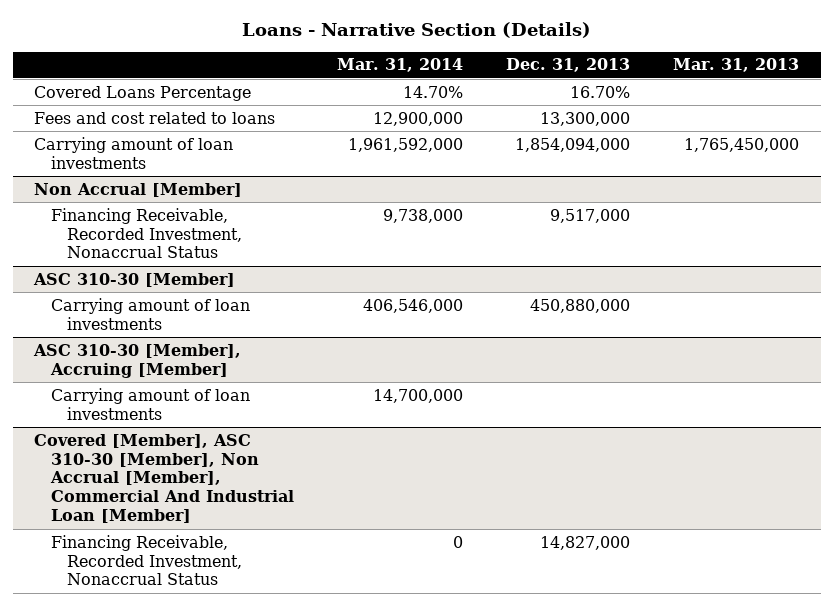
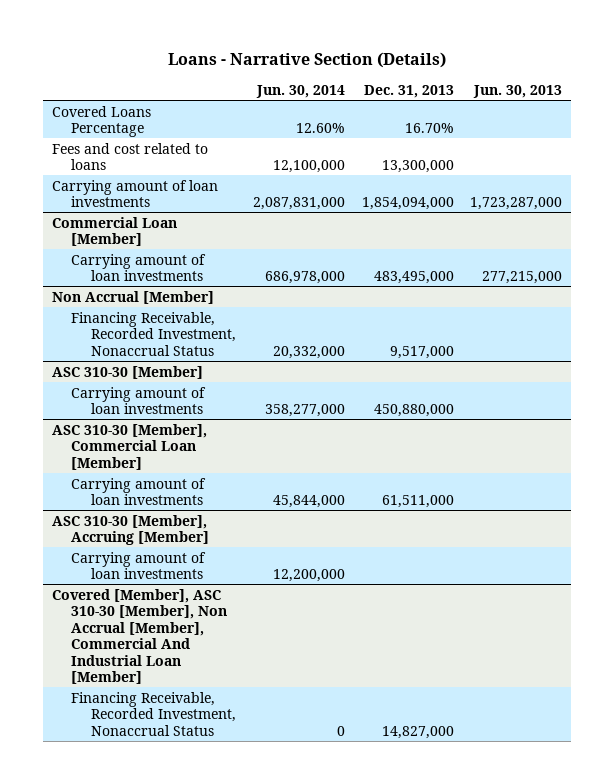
[336,58,463,73] Mar. 31, 2014 -> none
[673,58,800,73] Mar. 31, 2013 -> none
none -> [255,84,345,98] Jun. 30, 2014
none -> [473,84,563,98] Jun. 30, 2013
none -> [51,216,177,247] Commercial Loan [Member]
none -> [71,253,207,282] Carrying amount of loan investments
none -> [51,423,207,470] ASC 310-30 [Member], Commercial Loan [Member]
none -> [71,477,207,506] Carrying amount of loan investments

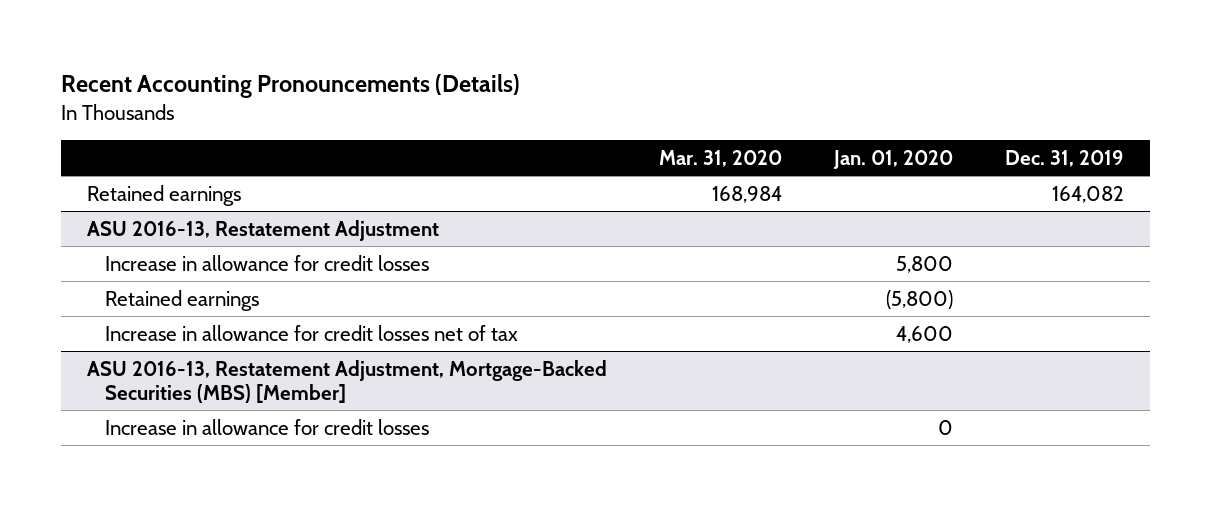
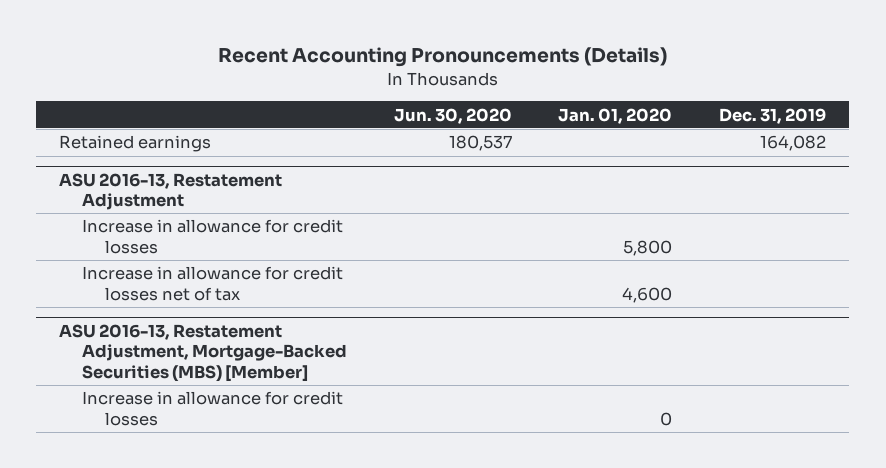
[658,149,782,167] Mar. 31, 2020 -> none
none -> [393,107,512,124] Jun. 30, 2020
[104,289,259,311] Retained earnings -> none

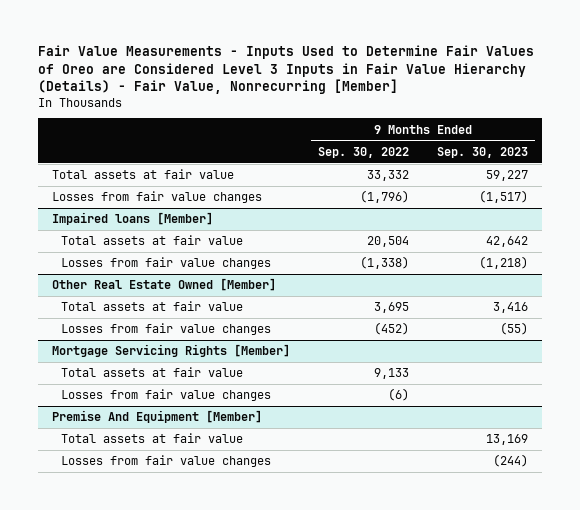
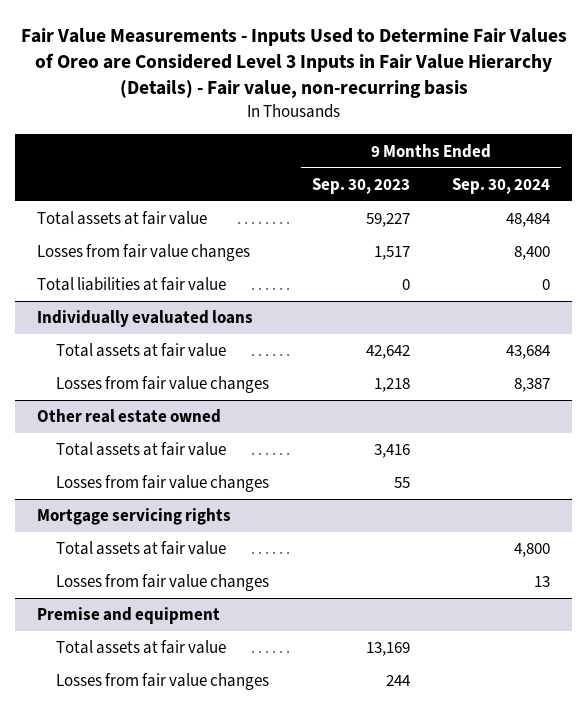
[38,44,535,95] Fair Value Measurements - Inputs Used to Determine Fair Values of Oreo are Considered Level 3 Inputs in Fair Value Hierarchy (Details) - Fair Value, Nonrecurring [Member] -> [20,27,567,99] Fair Value Measurements - Inputs Used to Determine Fair Values of Oreo are Considered Level 3 Inputs in Fair Value Hierarchy (Details) - Fair value, non-recurring basis
[318,146,410,158] Sep. 30, 2022 -> none
none -> [452,177,551,194] Sep. 30, 2024
[479,190,529,204] (1,517) -> [373,246,410,261] 1,517
none -> [36,277,226,292] Total liabilities at fair value
[52,212,214,226] Impaired loans [Member] -> [36,310,253,328] Individually evaluated loans
[479,256,529,270] (1,218) -> [373,378,410,393] 1,218
[52,278,277,292] Other Real Estate Owned [Member] -> [36,409,221,424] Other real estate owned
[500,322,529,336] (55) -> [393,477,410,489] 55
[52,344,291,358] Mortgage Servicing Rights [Member] -> [36,508,231,526] Mortgage servicing rights
[52,410,263,424] Premise And Equipment [Member] -> [36,607,220,625] Premise and equipment
[493,454,529,468] (244) -> [385,675,410,687] 244

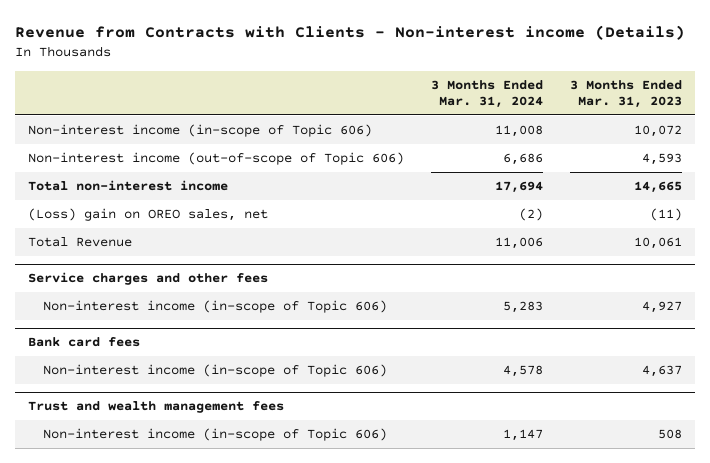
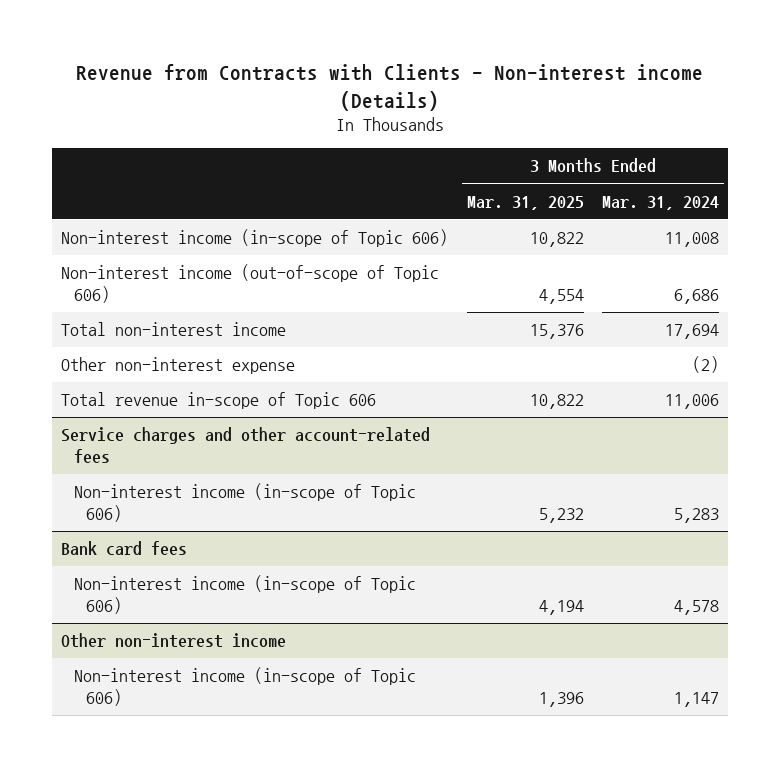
[569,79,682,109] 3 Months Ended Mar. 31, 2023 -> none
none -> [466,195,584,210] Mar. 31, 2025
[28,207,269,221] (Loss) gain on OREO sales, net -> [61,357,296,375] Other non-interest expense
[28,236,133,247] Total Revenue -> [61,392,377,410] Total revenue in-scope of Topic 606
[28,272,269,286] Service charges and other fees -> [61,427,431,463] Service charges and other account-related fees
[28,401,285,414] Trust and wealth management fees -> none
none -> [61,633,287,649] Other non-interest income

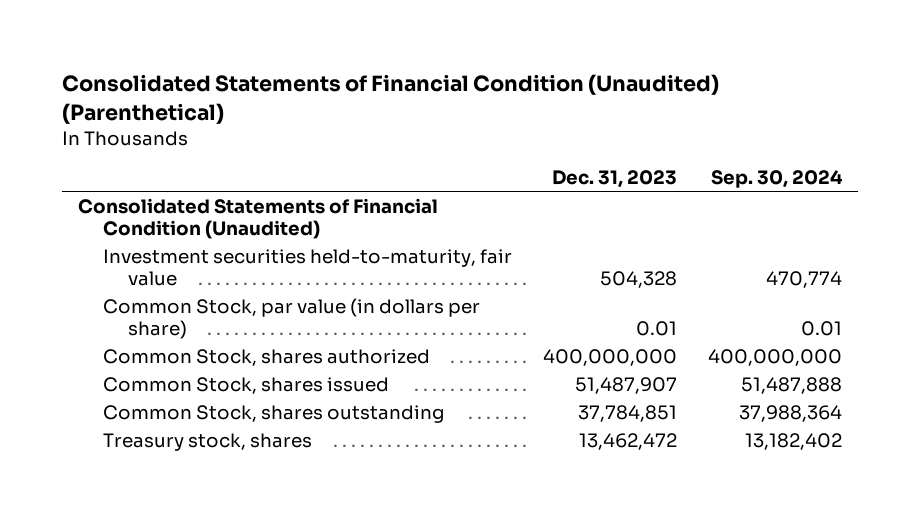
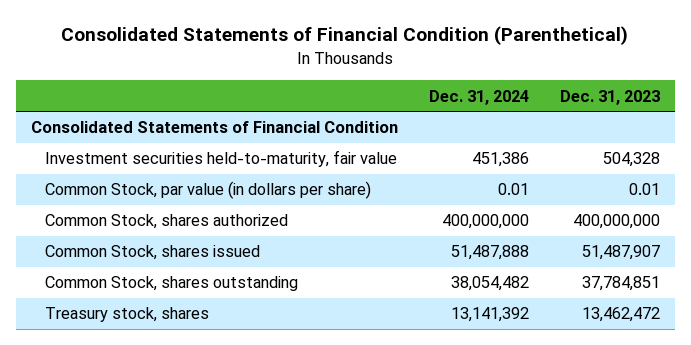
[62,74,720,124] Consolidated Statements of Financial Condition (Unaudited) (Parenthetical) -> [61,26,629,46] Consolidated Statements of Financial Condition (Parenthetical)
[710,169,843,188] Sep. 30, 2024 -> none
none -> [428,89,529,105] Dec. 31, 2024
[77,197,438,239] Consolidated Statements of Financial Condition (Unaudited) -> [31,121,399,134] Consolidated Statements of Financial Condition

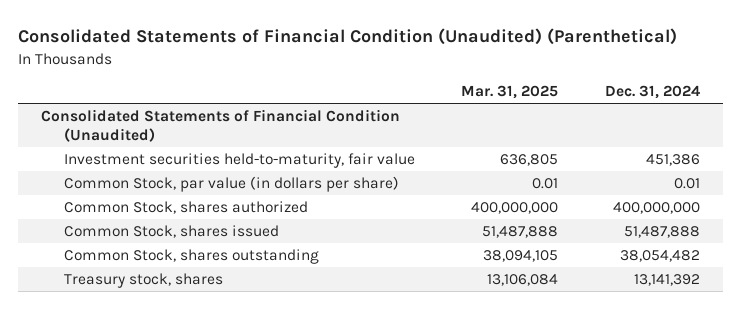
[61,26,629,46] Consolidated Statements of Financial Condition (Parenthetical) -> [17,28,677,46] Consolidated Statements of Financial Condition (Unaudited) (Parenthetical)
[559,89,660,105] Dec. 31, 2023 -> none
none -> [461,85,559,100] Mar. 31, 2025
[31,121,399,134] Consolidated Statements of Financial Condition -> [41,108,401,143] Consolidated Statements of Financial Condition (Unaudited)

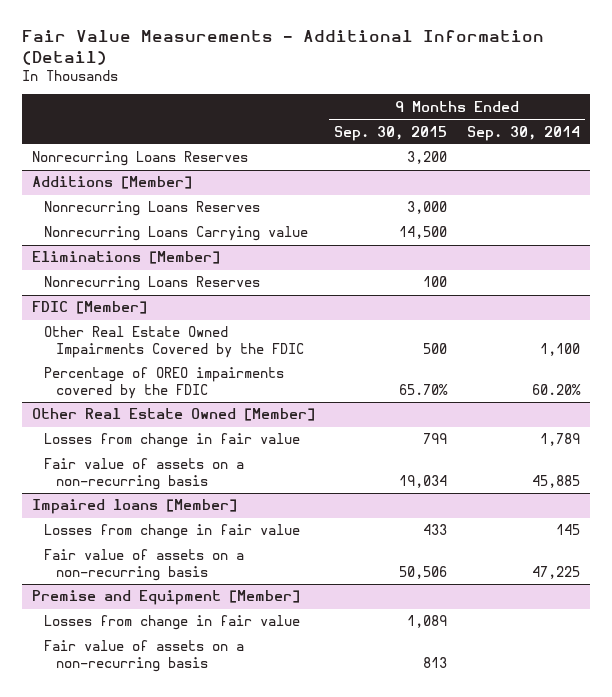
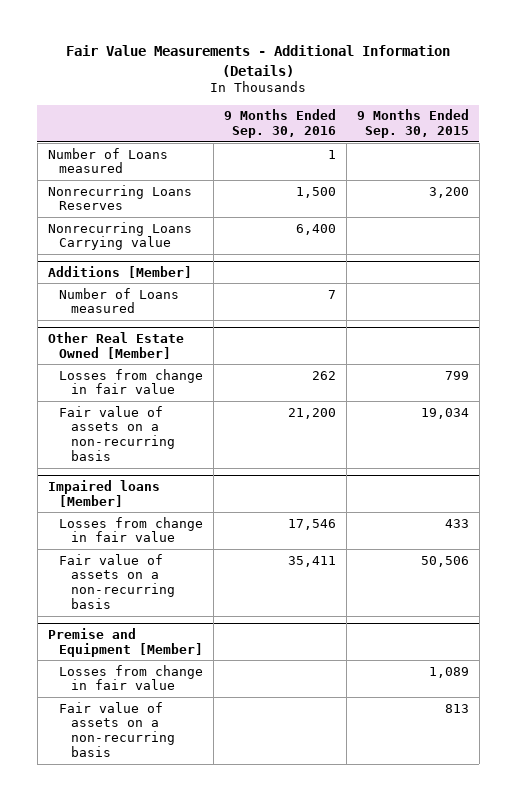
[21,30,544,65] Fair Value Measurements - Additional Information (Detail) -> [66,45,451,77] Fair Value Measurements - Additional Information (Details)
[467,125,581,141] Sep. 30, 2014 -> none
none -> [224,109,337,139] 9 Months Ended Sep. 30, 2016
none -> [47,147,168,174] Number of Loans measured
none -> [47,221,192,251] Nonrecurring Loans Carrying value
[43,201,260,217] Nonrecurring Loans Reserves -> none
[43,226,308,242] Nonrecurring Loans Carrying value -> none
[31,251,220,265] Eliminations [Member] -> none
[43,276,260,292] Nonrecurring Loans Reserves -> none
[31,301,147,315] FDIC [Member] -> none
[43,326,304,358] Other Real Estate Owned Impairments Covered by the FDIC -> none
[43,367,284,399] Percentage of OREO impairments covered by the FDIC -> none
none -> [59,287,180,314] Number of Loans measured

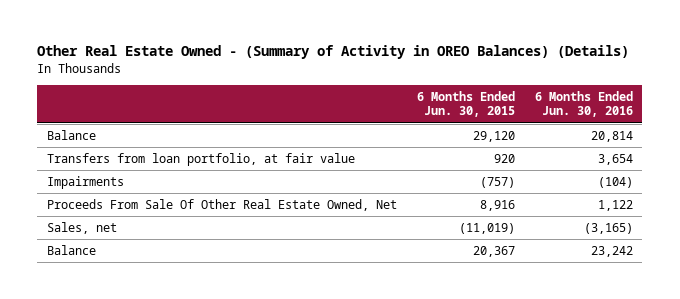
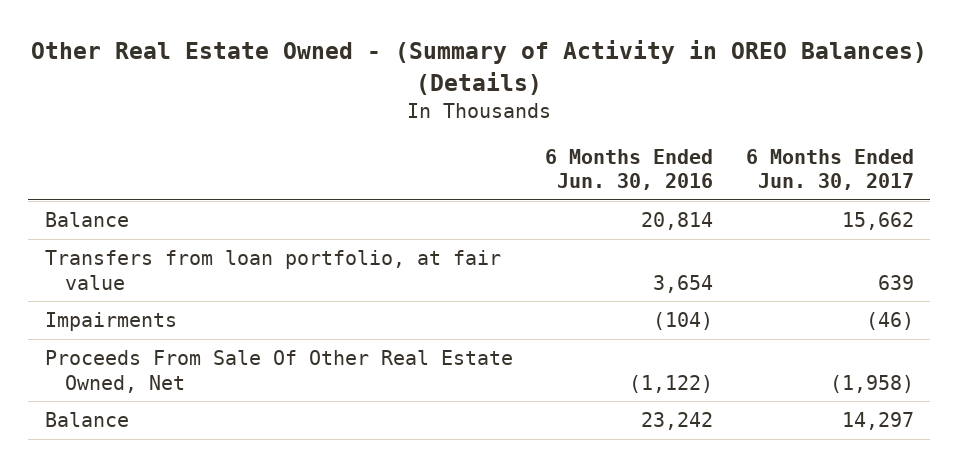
[416,91,515,118] 6 Months Ended Jun. 30, 2015 -> none
none -> [746,148,915,191] 6 Months Ended Jun. 30, 2017
[47,222,118,235] Sales, net -> none
[597,200,633,212] 1,122 -> [629,374,714,393] (1,122)

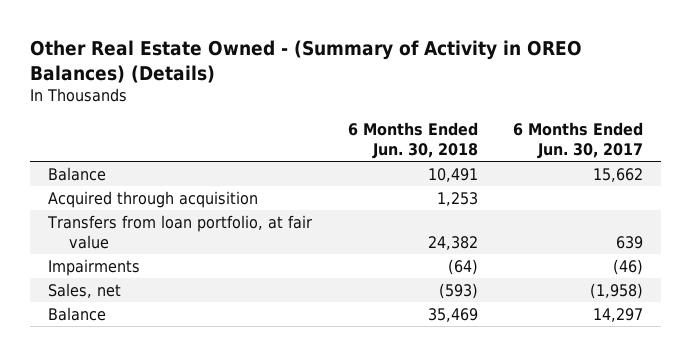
[545,148,714,191] 6 Months Ended Jun. 30, 2016 -> none
none -> [347,121,478,160] 6 Months Ended Jun. 30, 2018
none -> [48,190,259,208] Acquired through acquisition
[44,350,513,393] Proceeds From Sale Of Other Real Estate Owned, Net -> [48,282,122,298] Sales, net

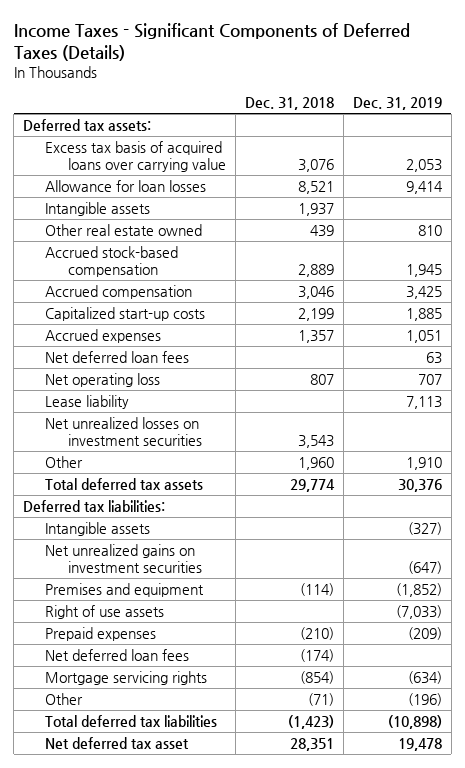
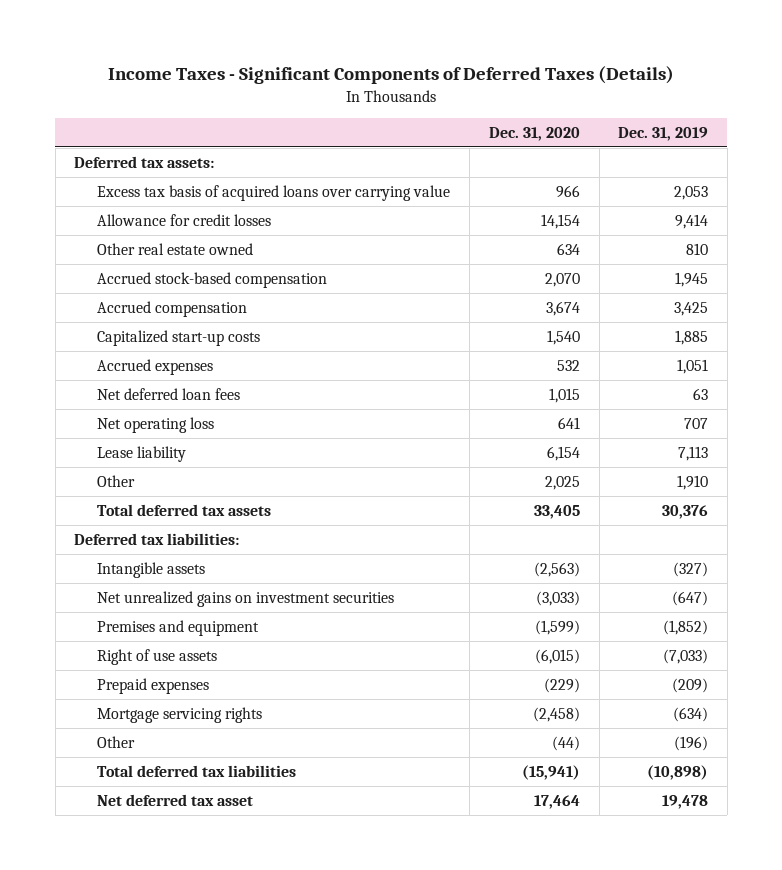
[244,97,334,111] Dec. 31, 2018 -> none
none -> [488,126,580,141] Dec. 31, 2020
[45,202,151,217] Intangible assets -> none
[45,180,207,193] Allowance for loan losses -> [97,213,272,226] Allowance for credit losses
[45,417,202,446] Net unrealized losses on investment securities -> none
[45,649,190,662] Net deferred loan fees -> none

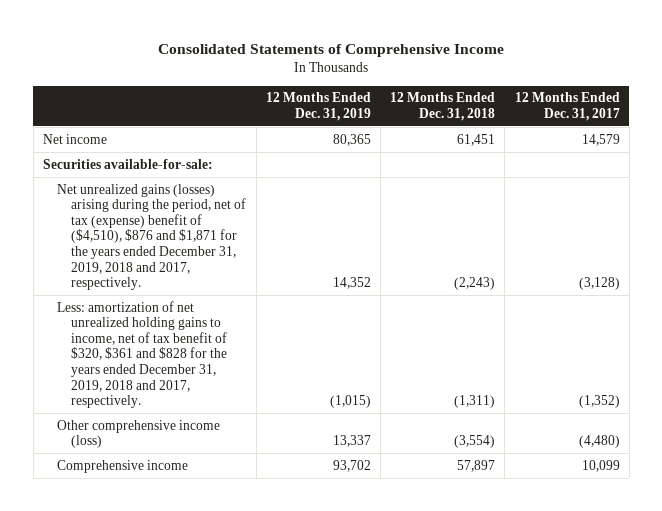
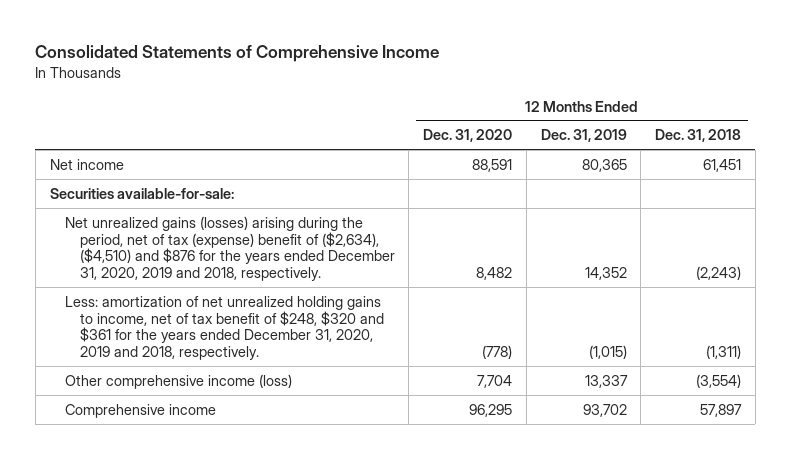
[514,92,620,121] 12 Months Ended Dec. 31, 2017 -> none
none -> [423,129,513,143] Dec. 31, 2020
[57,183,247,291] Net unrealized gains (losses) arising during the period, net of tax (expense) benefit of ($4,510), $876 and $1,871 for the years ended December 31, 2019, 2018 and 2017, respectively. -> [64,215,395,282] Net unrealized gains (losses) arising during the period, net of tax (expense) benefit of ($2,634), ($4,510) and $876 for the years ended December 31, 2020, 2019 and 2018, respectively.
[57,300,228,409] Less: amortization of net unrealized holding gains to income, net of tax benefit of $320, $361 and $828 for the years ended December 31, 2019, 2018 and 2017, respectively. -> [64,295,384,361] Less: amortization of net unrealized holding gains to income, net of tax benefit of $248, $320 and $361 for the years ended December 31, 2020, 2019 and 2018, respectively.

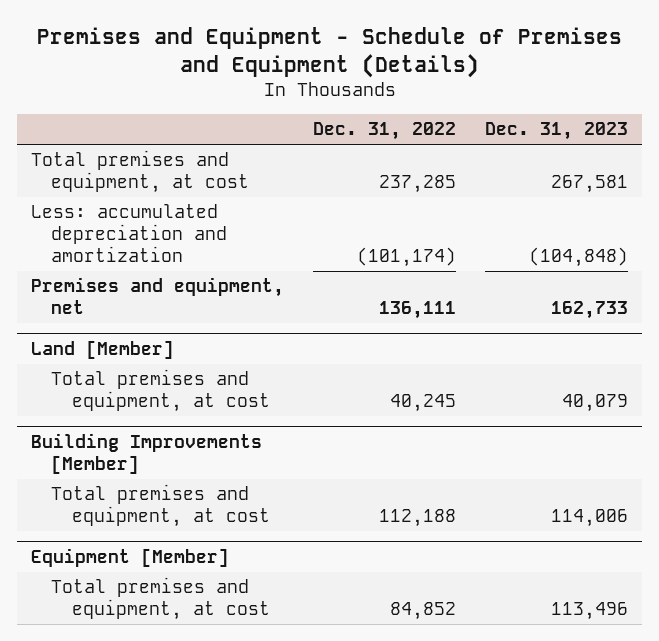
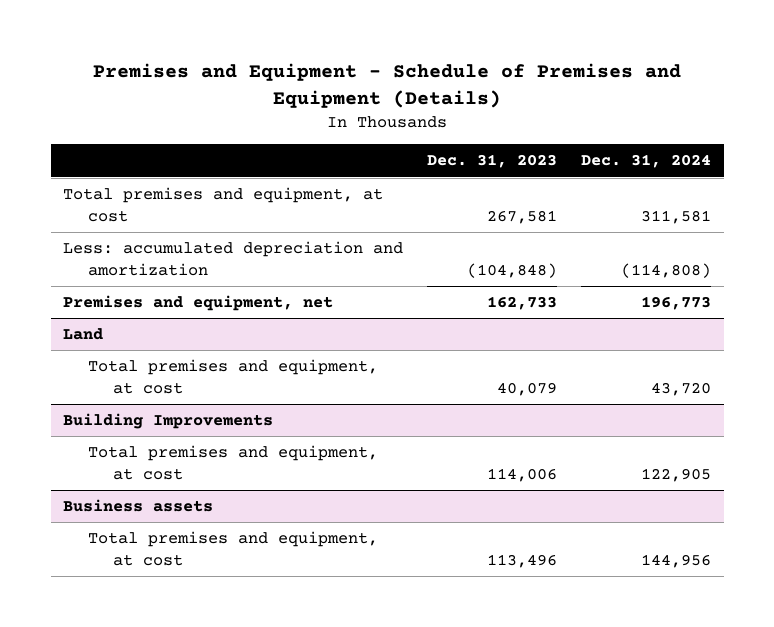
[313,122,457,141] Dec. 31, 2022 -> none
none -> [581,154,712,169] Dec. 31, 2024
[31,340,175,360] Land [Member] -> [62,328,103,341] Land
[31,433,263,474] Building Improvements [Member] -> [62,413,273,430] Building Improvements
[31,548,230,568] Equipment [Member] -> [62,499,213,513] Business assets

